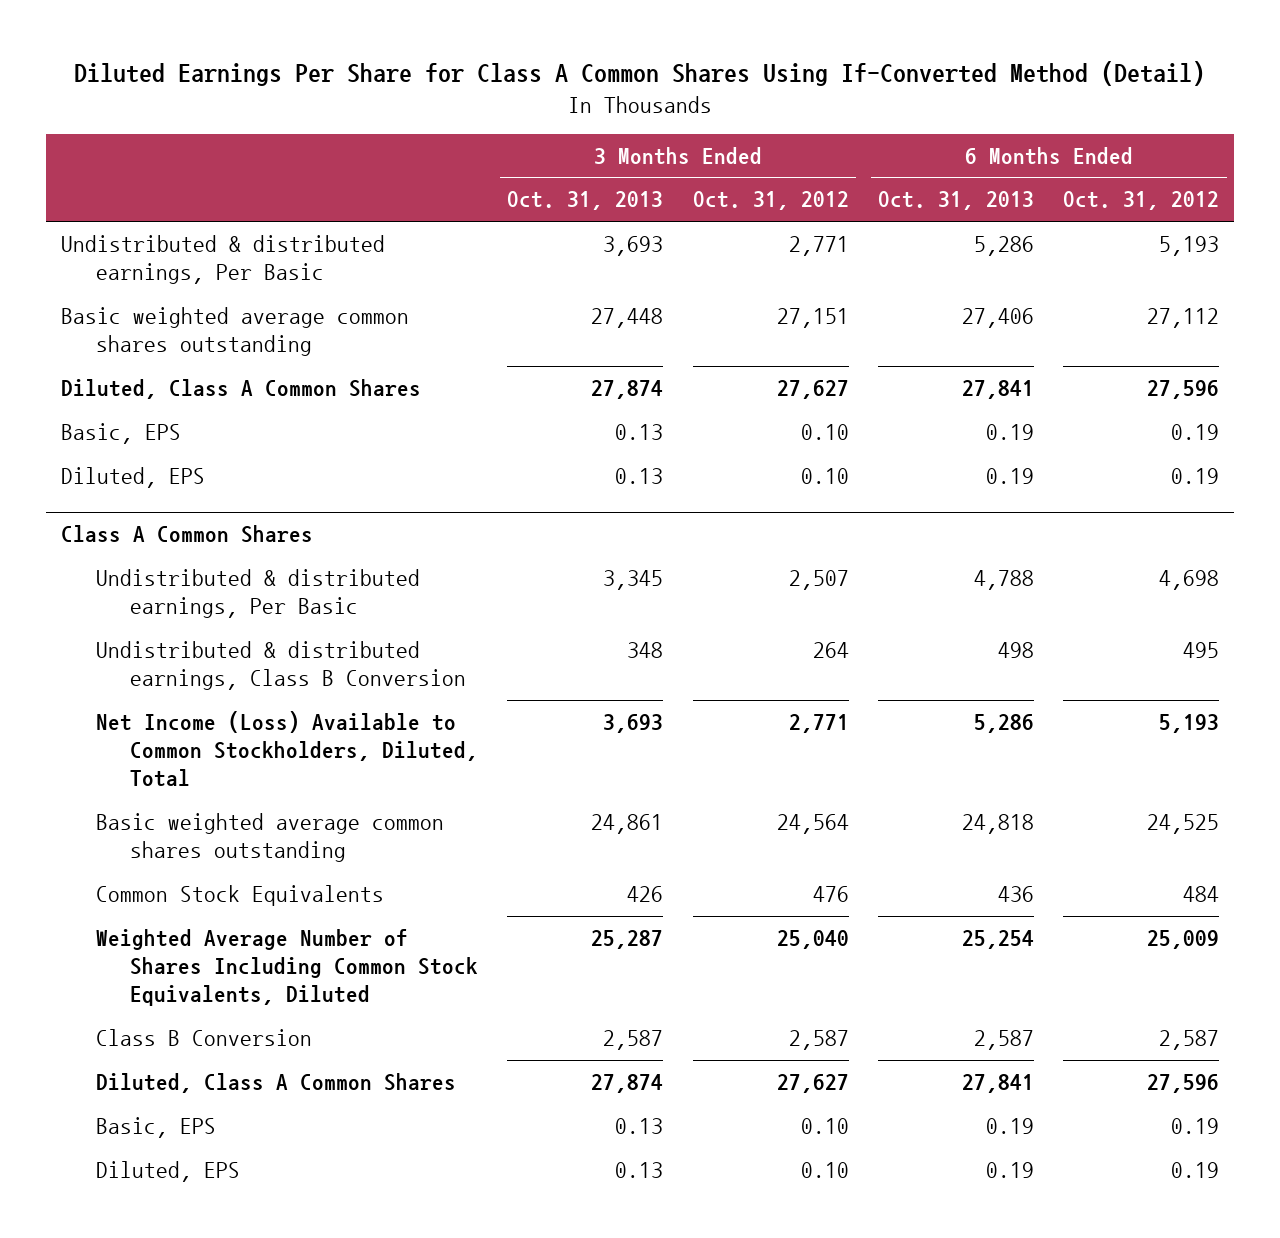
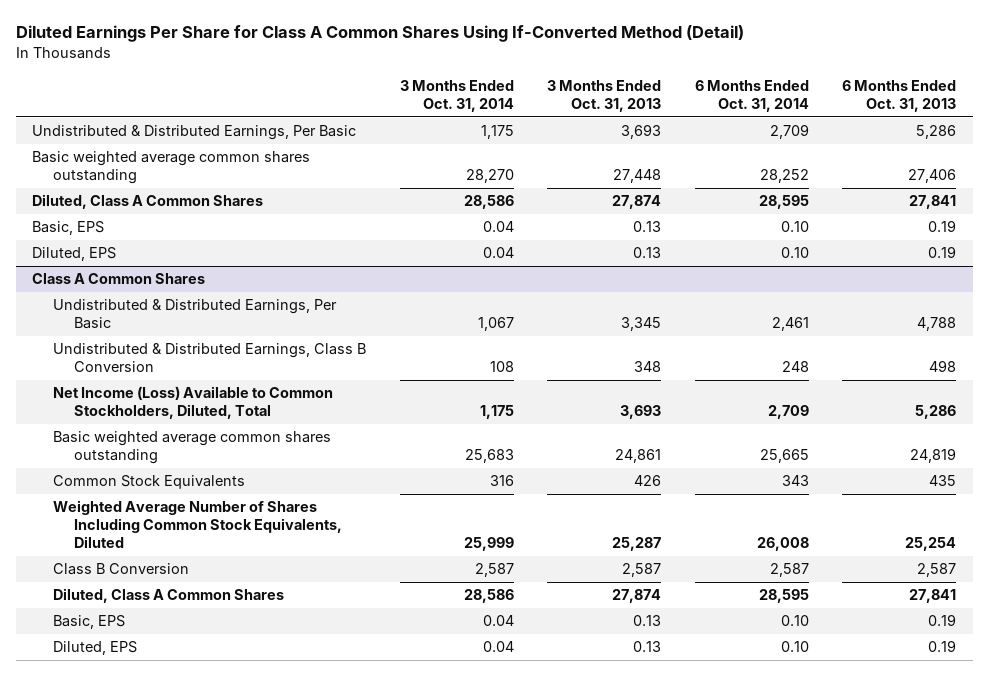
[692,191,849,211] Oct. 31, 2012 -> none
[1063,191,1220,211] Oct. 31, 2012 -> none
none -> [399,79,514,112] 3 Months Ended Oct. 31, 2014
none -> [694,79,809,112] 6 Months Ended Oct. 31, 2014
[61,234,386,285] Undistributed & distributed earnings, Per Basic -> [32,125,357,141] Undistributed & Distributed Earnings, Per Basic
[95,568,420,619] Undistributed & distributed earnings, Per Basic -> [53,299,338,330] Undistributed & Distributed Earnings, Per Basic
[95,640,467,691] Undistributed & distributed earnings, Class B Conversion -> [53,343,367,373] Undistributed & Distributed Earnings, Class B Conversion
[962,813,1035,834] 24,818 -> [910,448,957,464] 24,819
[998,885,1035,902] 436 -> [929,475,957,487] 435

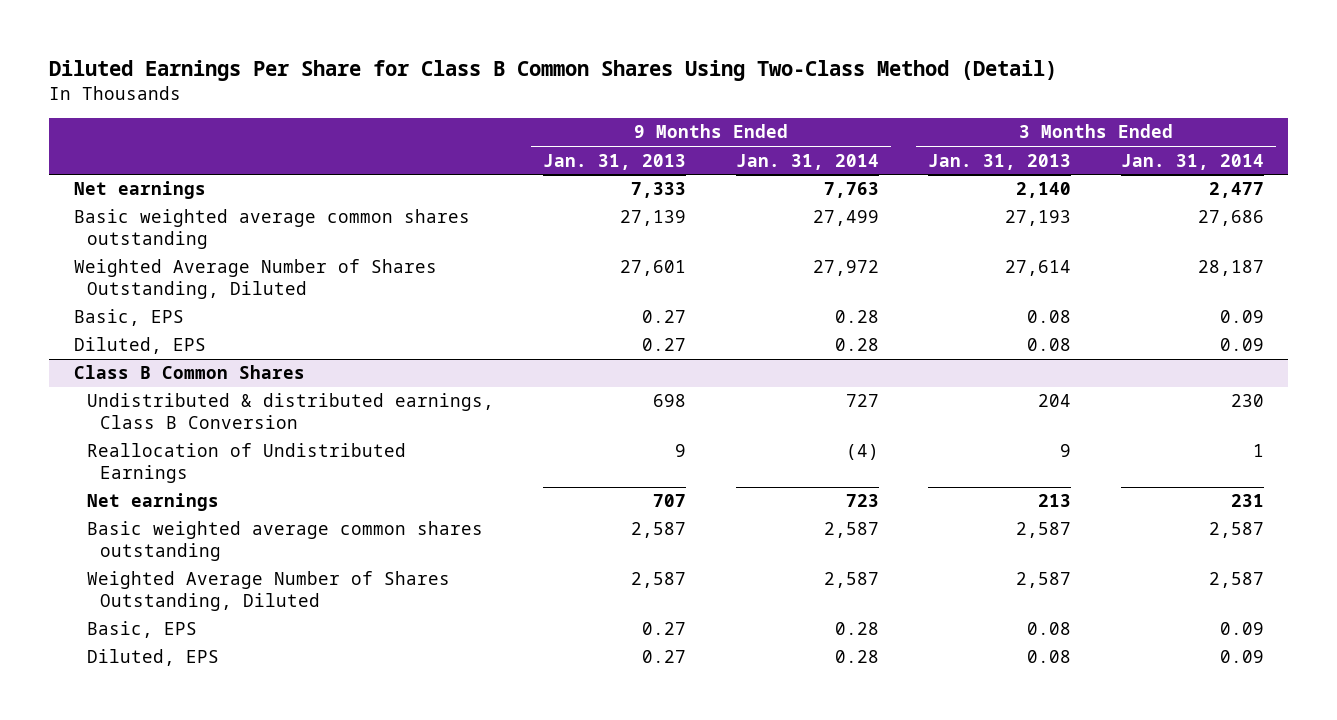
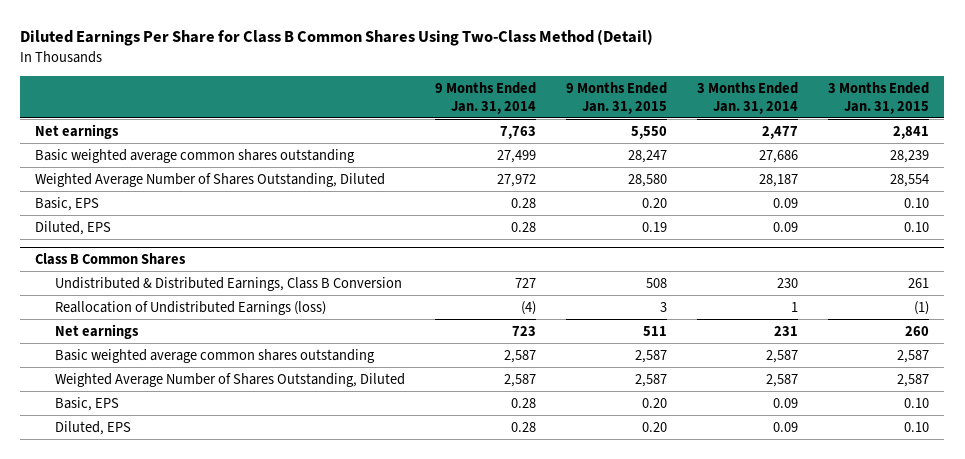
[543,153,687,170] Jan. 31, 2013 -> none
[928,153,1072,170] Jan. 31, 2013 -> none
none -> [566,81,668,114] 9 Months Ended Jan. 31, 2015
none -> [828,81,930,114] 3 Months Ended Jan. 31, 2015
[87,393,495,430] Undistributed & distributed earnings, Class B Conversion -> [55,276,403,291] Undistributed & Distributed Earnings, Class B Conversion
[87,443,407,484] Reallocation of Undistributed Earnings -> [55,300,327,315] Reallocation of Undistributed Earnings (loss)

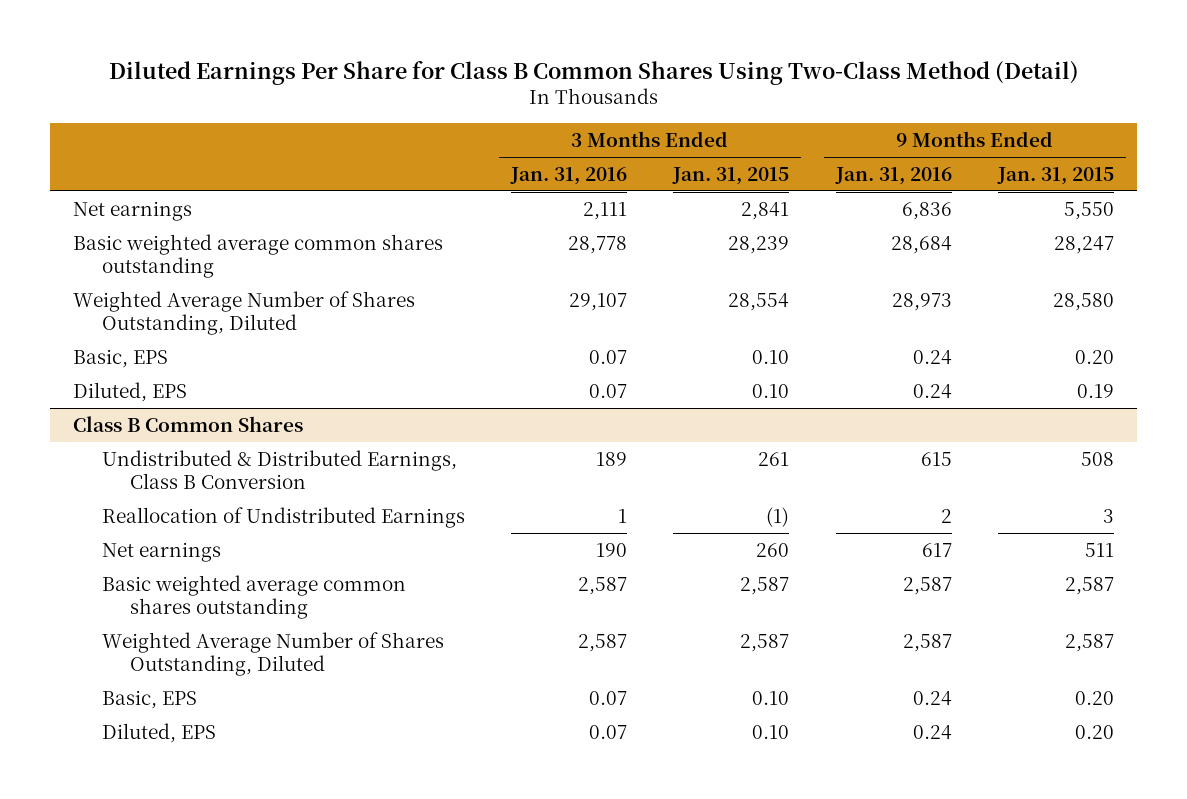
[435,81,537,114] 9 Months Ended Jan. 31, 2014 -> none
[697,81,799,114] 3 Months Ended Jan. 31, 2014 -> none
none -> [510,166,628,185] Jan. 31, 2016
none -> [834,166,952,185] Jan. 31, 2016
[55,300,327,315] Reallocation of Undistributed Earnings (loss) -> [101,506,465,528] Reallocation of Undistributed Earnings

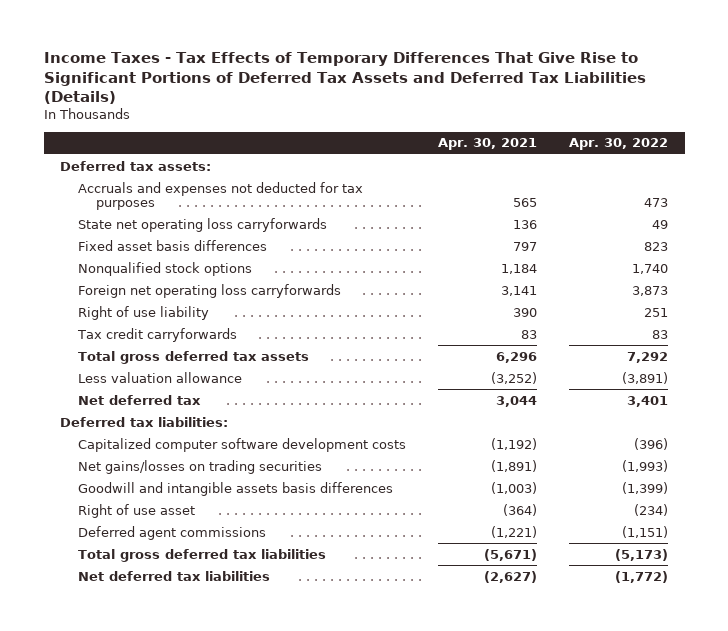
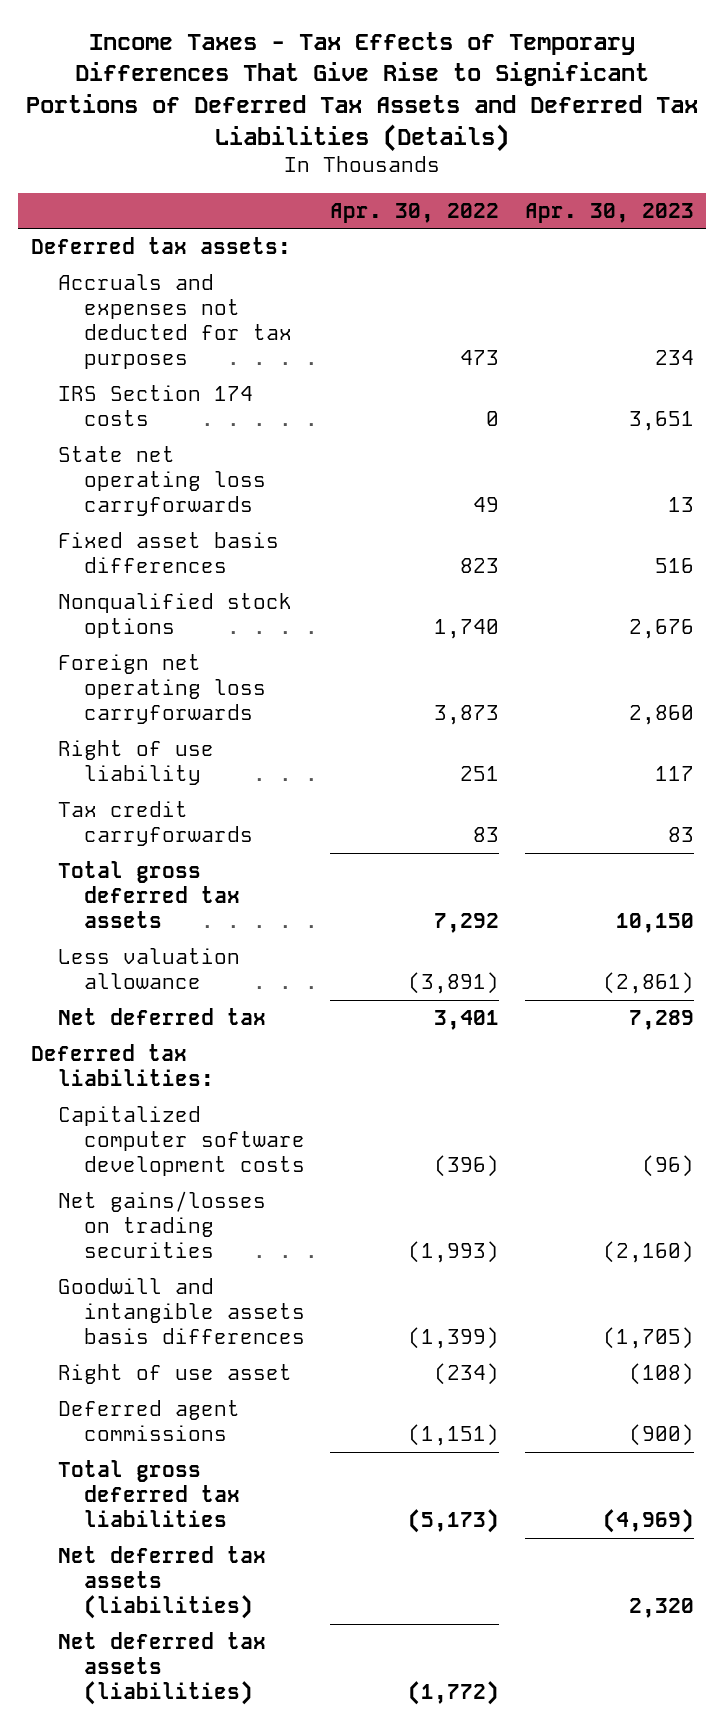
[438,138,538,151] Apr. 30, 2021 -> none
none -> [524,202,694,223] Apr. 30, 2023
none -> [57,385,253,427] IRS Section 174 costs
none -> [57,1546,266,1620] Net deferred tax assets (liabilities)
[77,570,270,581] Net deferred tax liabilities -> [57,1632,266,1706] Net deferred tax assets (liabilities)

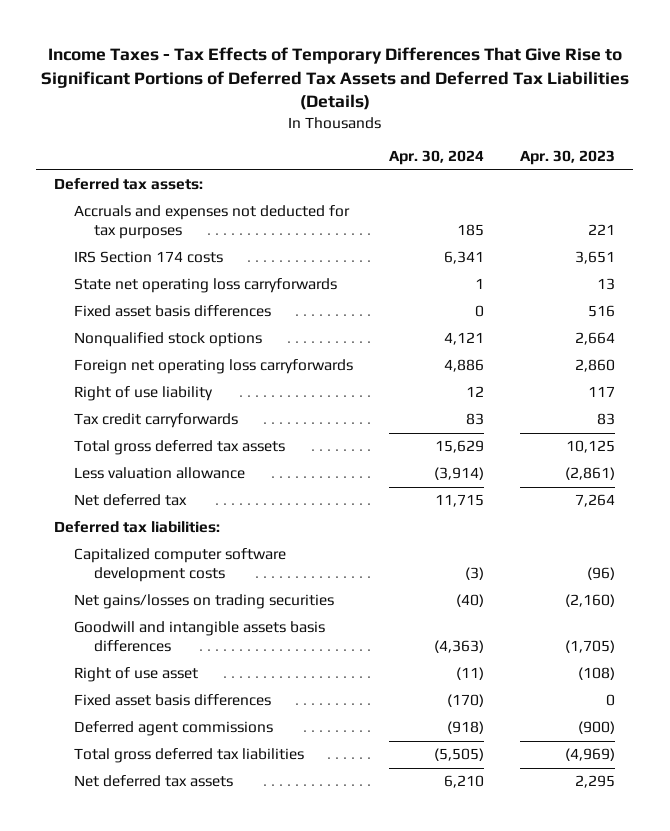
[330,202,500,223] Apr. 30, 2022 -> none
none -> [389,150,485,166] Apr. 30, 2024
[654,350,694,366] 234 -> [588,224,616,236] 221
[628,619,694,640] 2,676 -> [575,332,616,346] 2,664
[615,913,694,934] 10,150 -> [566,440,616,454] 10,125
[628,1010,694,1031] 7,289 -> [575,494,616,508] 7,264
none -> [74,694,272,707] Fixed asset basis differences
[57,1632,266,1706] Net deferred tax assets (liabilities) -> none
[57,1546,266,1620] Net deferred tax assets (liabilities) -> [74,775,234,788] Net deferred tax assets
[628,1598,694,1619] 2,320 -> [575,775,616,789] 2,295

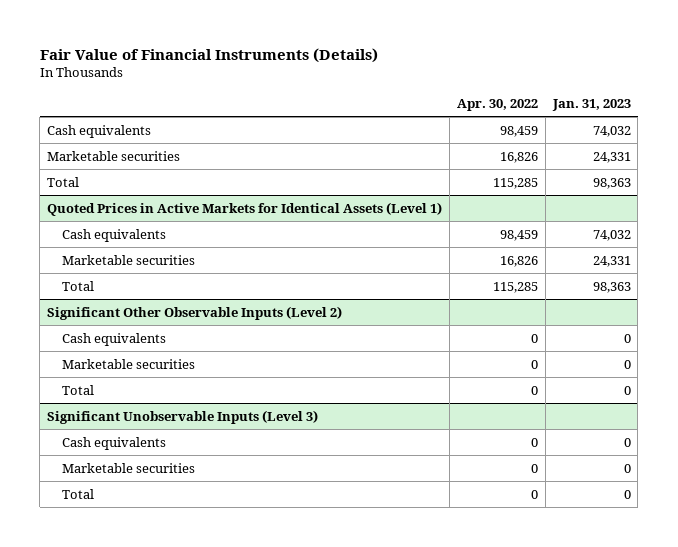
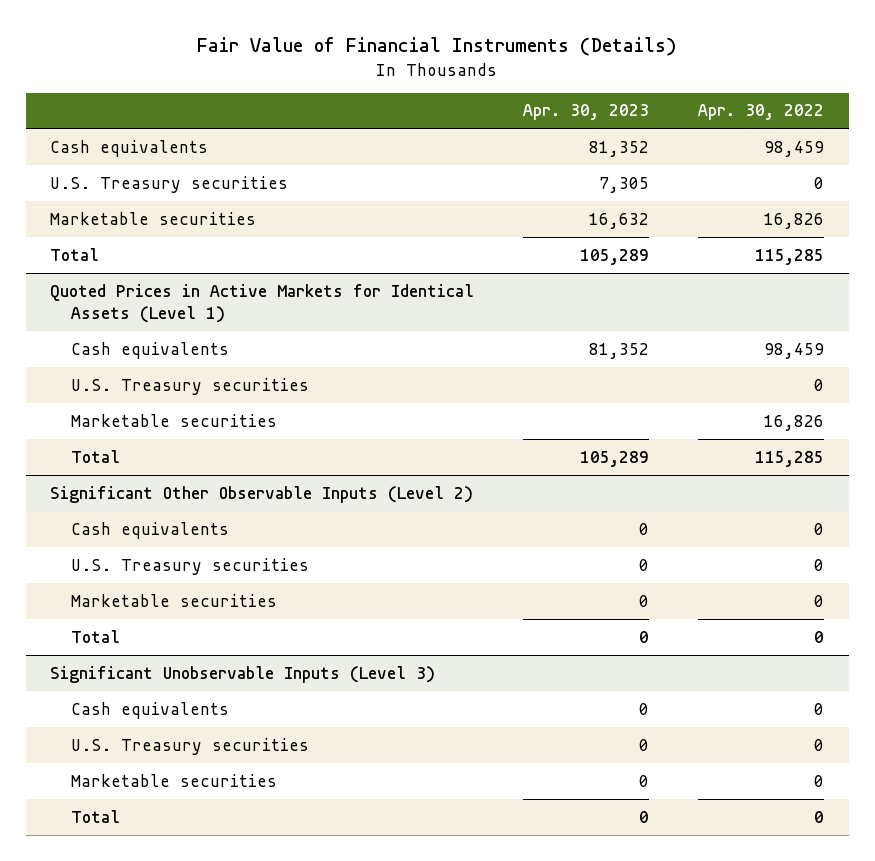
[551,98,631,111] Jan. 31, 2023 -> none
none -> [523,104,650,121] Apr. 30, 2023
none -> [50,175,289,193] U.S. Treasury securities
none -> [71,377,310,395] U.S. Treasury securities
none -> [71,557,310,575] U.S. Treasury securities
none -> [71,737,310,755] U.S. Treasury securities

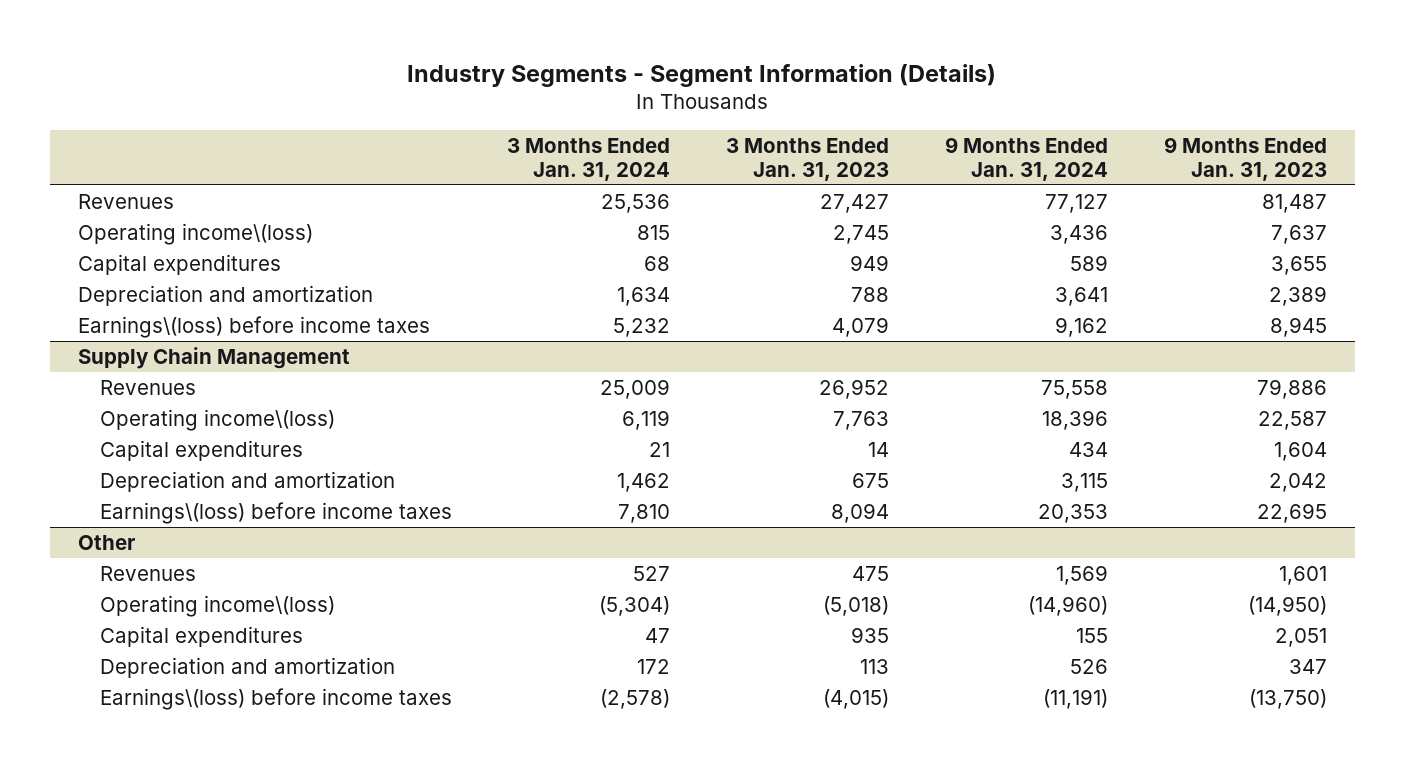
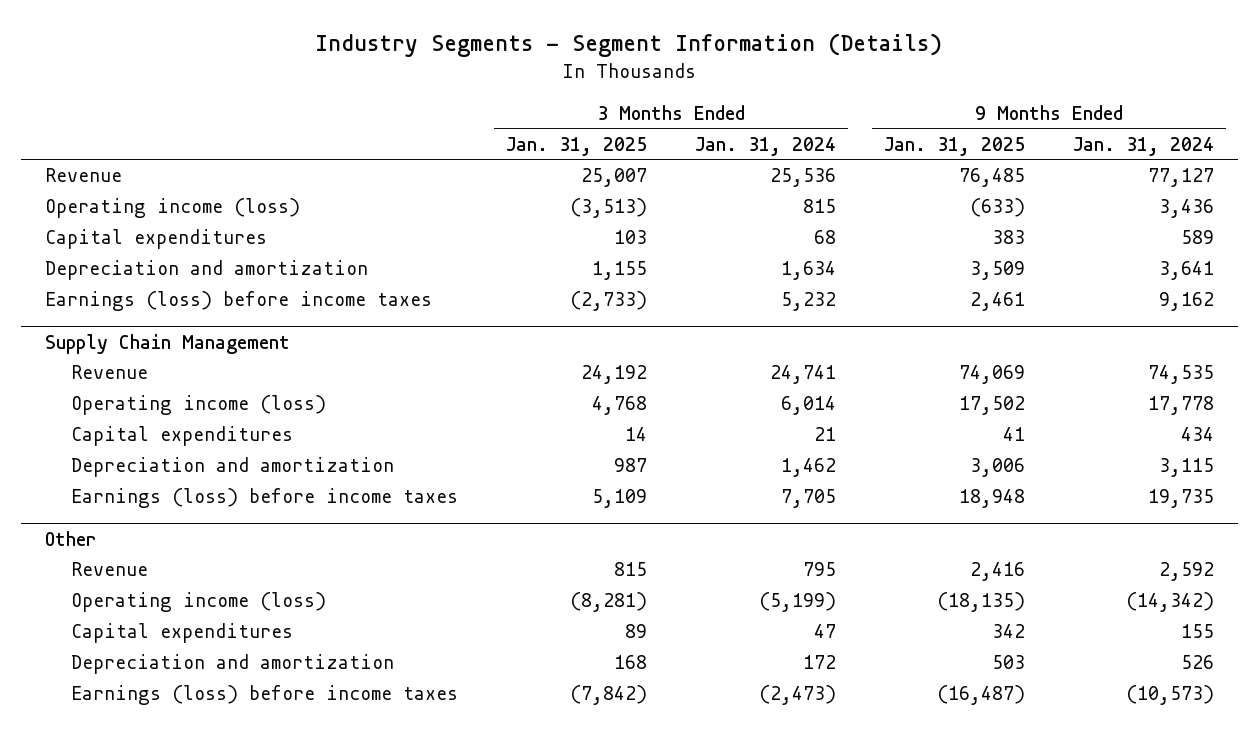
[726,137,890,181] 3 Months Ended Jan. 31, 2023 -> none
[1163,136,1327,181] 9 Months Ended Jan. 31, 2023 -> none
none -> [505,136,647,156] Jan. 31, 2025
none -> [883,136,1025,156] Jan. 31, 2025
[78,193,175,209] Revenues -> [44,168,122,183] Revenue
[78,222,314,245] Operating income\(loss) -> [44,198,300,219] Operating income (loss)
[78,315,431,338] Earnings\(loss) before income taxes -> [44,291,432,312] Earnings (loss) before income taxes
[99,379,196,395] Revenues -> none
none -> [70,365,148,380] Revenue
[99,408,335,431] Operating income\(loss) -> [70,395,326,416] Operating income (loss)
[622,409,671,430] 6,119 -> [780,396,836,416] 6,014
[1041,409,1108,430] 18,396 -> [1147,396,1214,416] 17,778
[99,501,452,524] Earnings\(loss) before income taxes -> [70,488,458,509] Earnings (loss) before income taxes
[618,503,671,523] 7,810 -> [780,489,836,509] 7,705
[1037,503,1108,523] 20,353 -> [1147,489,1214,509] 19,735
[99,565,196,581] Revenues -> none
none -> [70,562,148,577] Revenue
[99,594,335,617] Operating income\(loss) -> [70,592,326,613] Operating income (loss)
[599,595,671,616] (5,304) -> [758,592,836,613] (5,199)
[1027,595,1108,616] (14,960) -> [1125,592,1214,613] (14,342)
[99,687,452,710] Earnings\(loss) before income taxes -> [70,685,458,706] Earnings (loss) before income taxes
[600,688,671,709] (2,578) -> [758,685,836,706] (2,473)
[1042,688,1108,709] (11,191) -> [1125,685,1214,706] (10,573)

